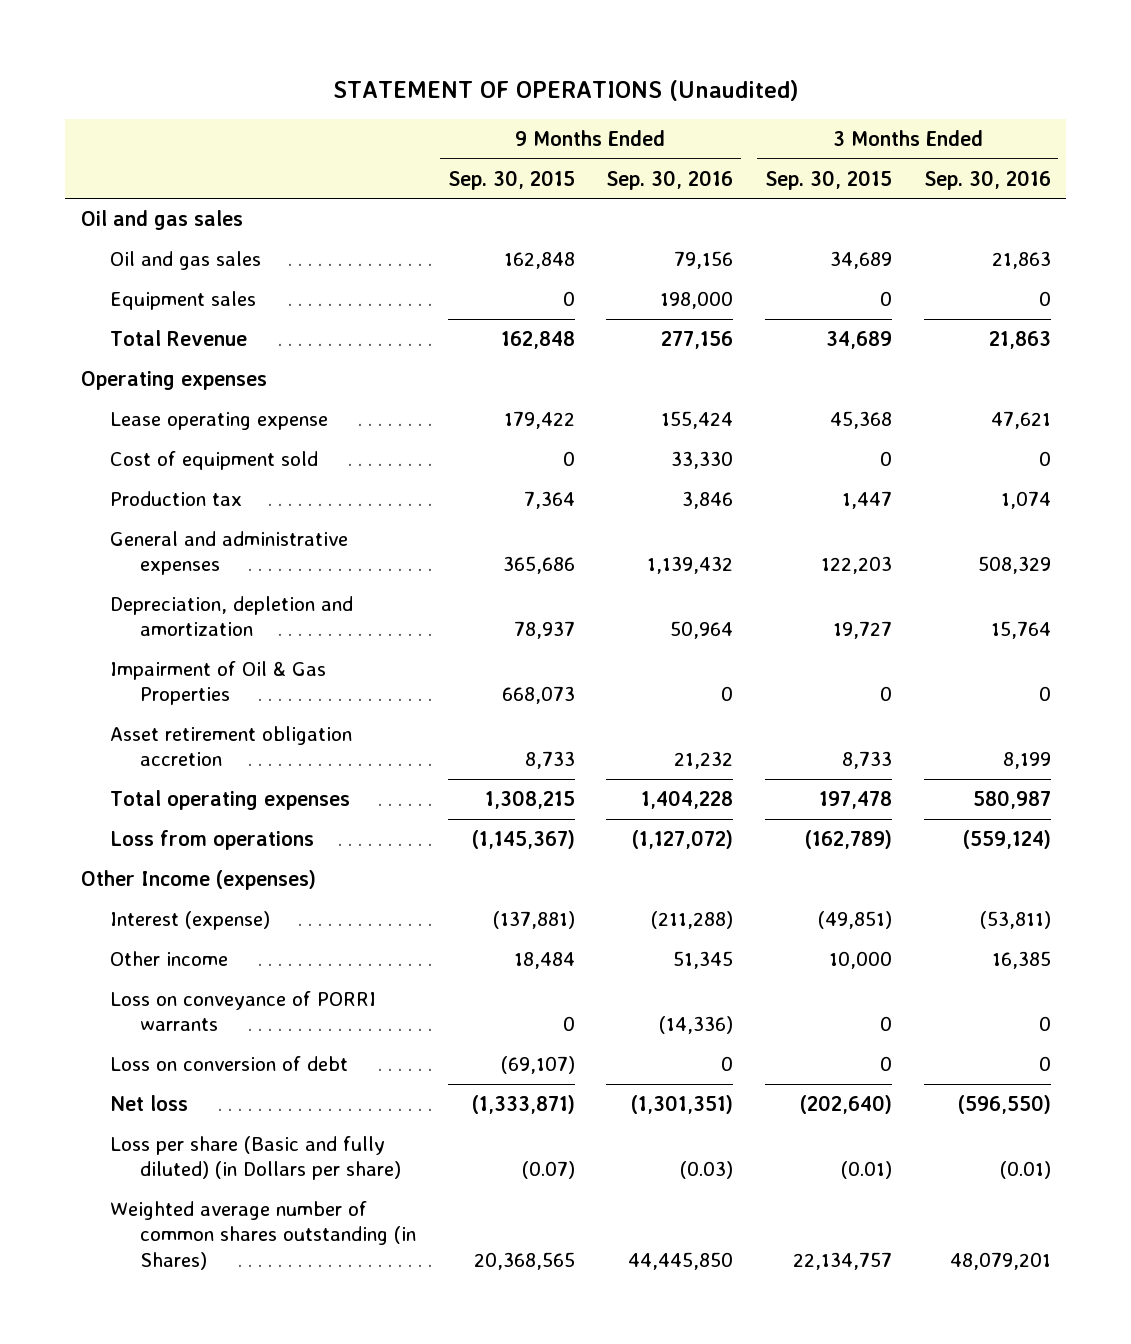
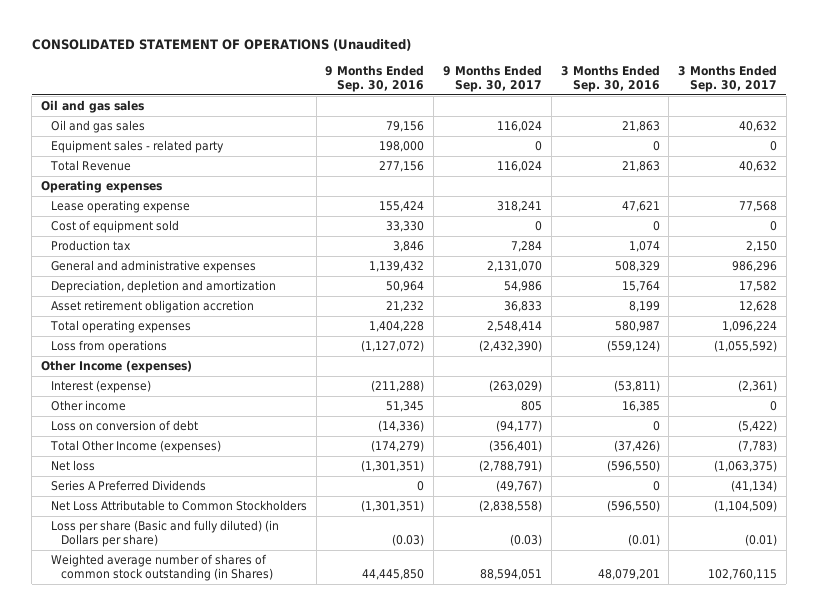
[332,79,799,101] STATEMENT OF OPERATIONS (Unaudited) -> [31,39,411,52] CONSOLIDATED STATEMENT OF OPERATIONS (Unaudited)
[447,169,575,190] Sep. 30, 2015 -> none
[764,169,892,190] Sep. 30, 2015 -> none
none -> [443,64,543,92] 9 Months Ended Sep. 30, 2017
none -> [678,64,778,92] 3 Months Ended Sep. 30, 2017
[110,291,257,311] Equipment sales -> [50,139,224,153] Equipment sales - related party
[110,661,327,706] Impairment of Oil & Gas Properties -> none
[110,1056,349,1072] Loss on conversion of debt -> none
[110,991,377,1032] Loss on conveyance of PORRI warrants -> [50,419,198,431] Loss on conversion of debt
none -> [49,439,221,453] Total Other Income (expenses)
none -> [50,479,206,491] Series A Preferred Dividends
none -> [50,499,307,511] Net Loss Attributable to Common Stockholders
[110,1201,417,1270] Weighted average number of common shares outstanding (in Shares) -> [50,553,273,582] Weighted average number of shares of common stock outstanding (in Shares)

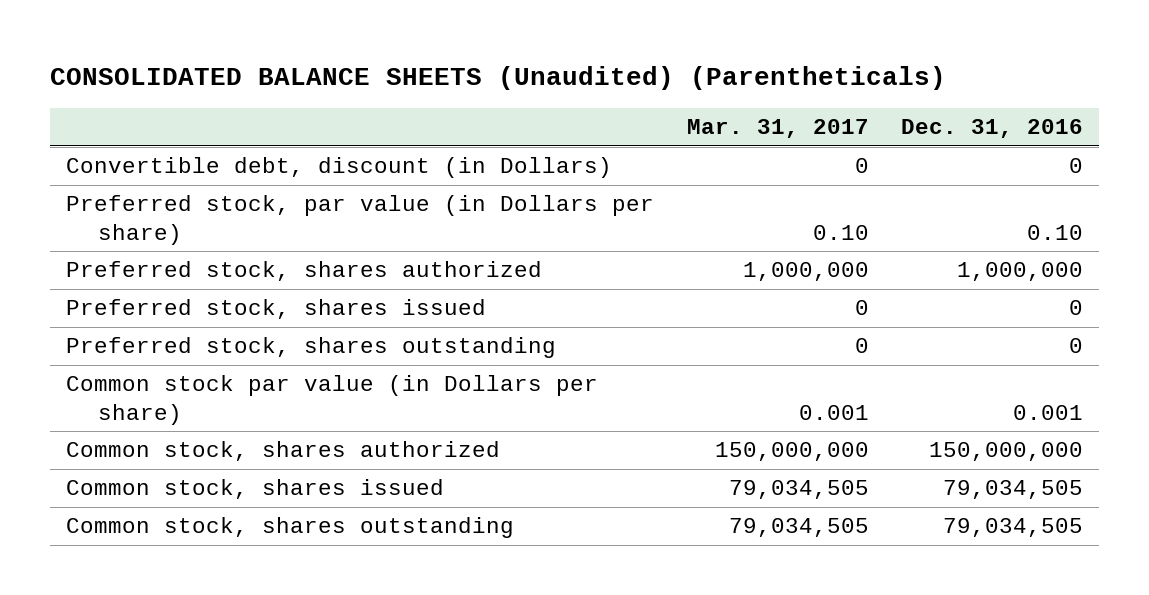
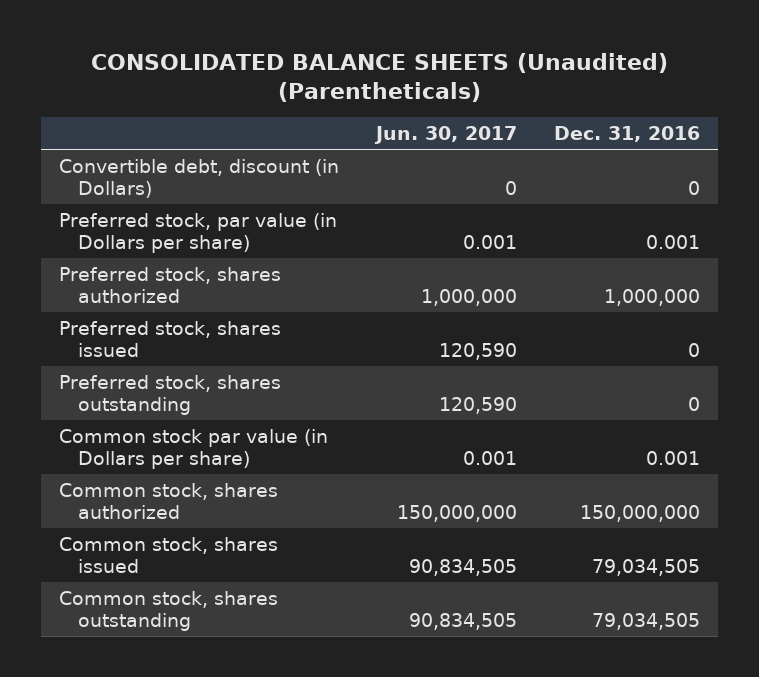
[686,119,869,139] Mar. 31, 2017 -> none
none -> [373,126,517,145] Jun. 30, 2017
[1027,224,1084,240] 0.10 -> [645,234,700,249] 0.001

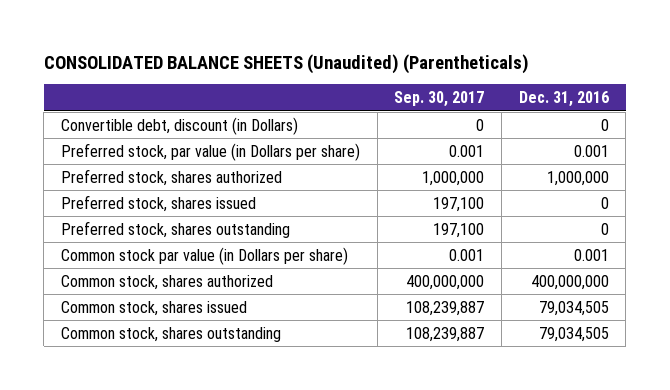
[373,126,517,145] Jun. 30, 2017 -> none
none -> [394,91,485,108] Sep. 30, 2017
[579,504,700,522] 150,000,000 -> [530,274,609,290] 400,000,000

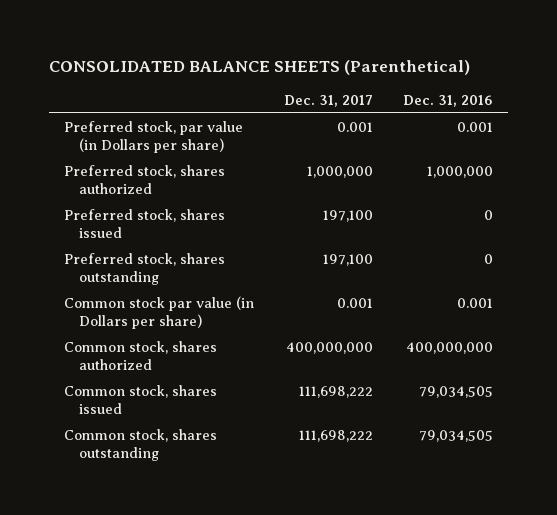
[43,53,529,74] CONSOLIDATED BALANCE SHEETS (Unaudited) (Parentheticals) -> [49,60,471,76] CONSOLIDATED BALANCE SHEETS (Parenthetical)
[394,91,485,108] Sep. 30, 2017 -> none
none -> [283,94,373,107] Dec. 31, 2017
[60,116,298,135] Convertible debt, discount (in Dollars) -> none

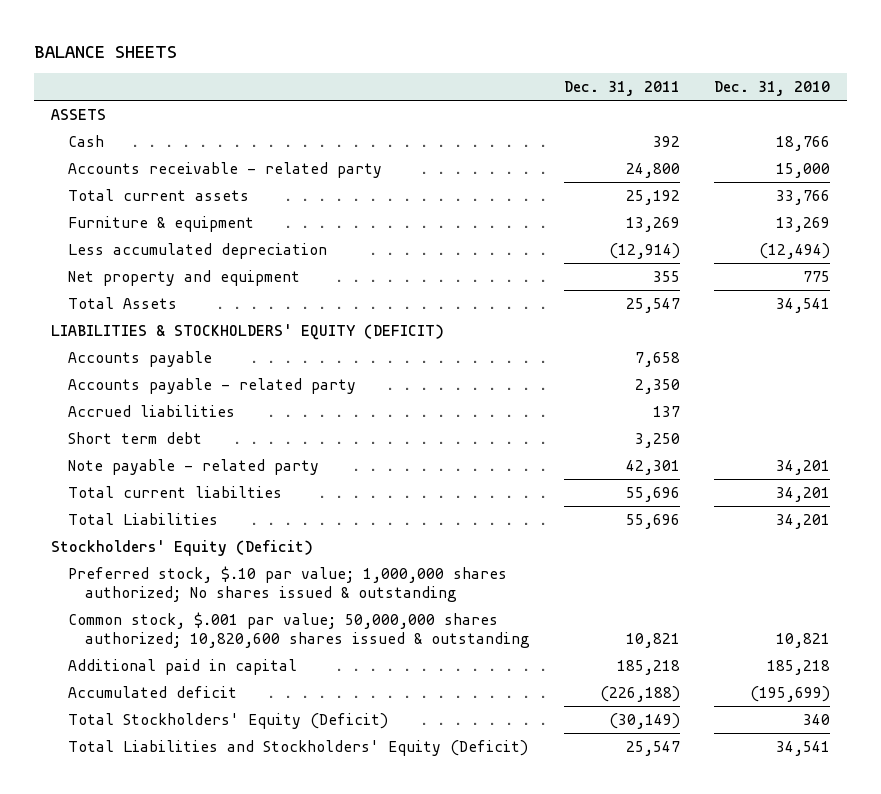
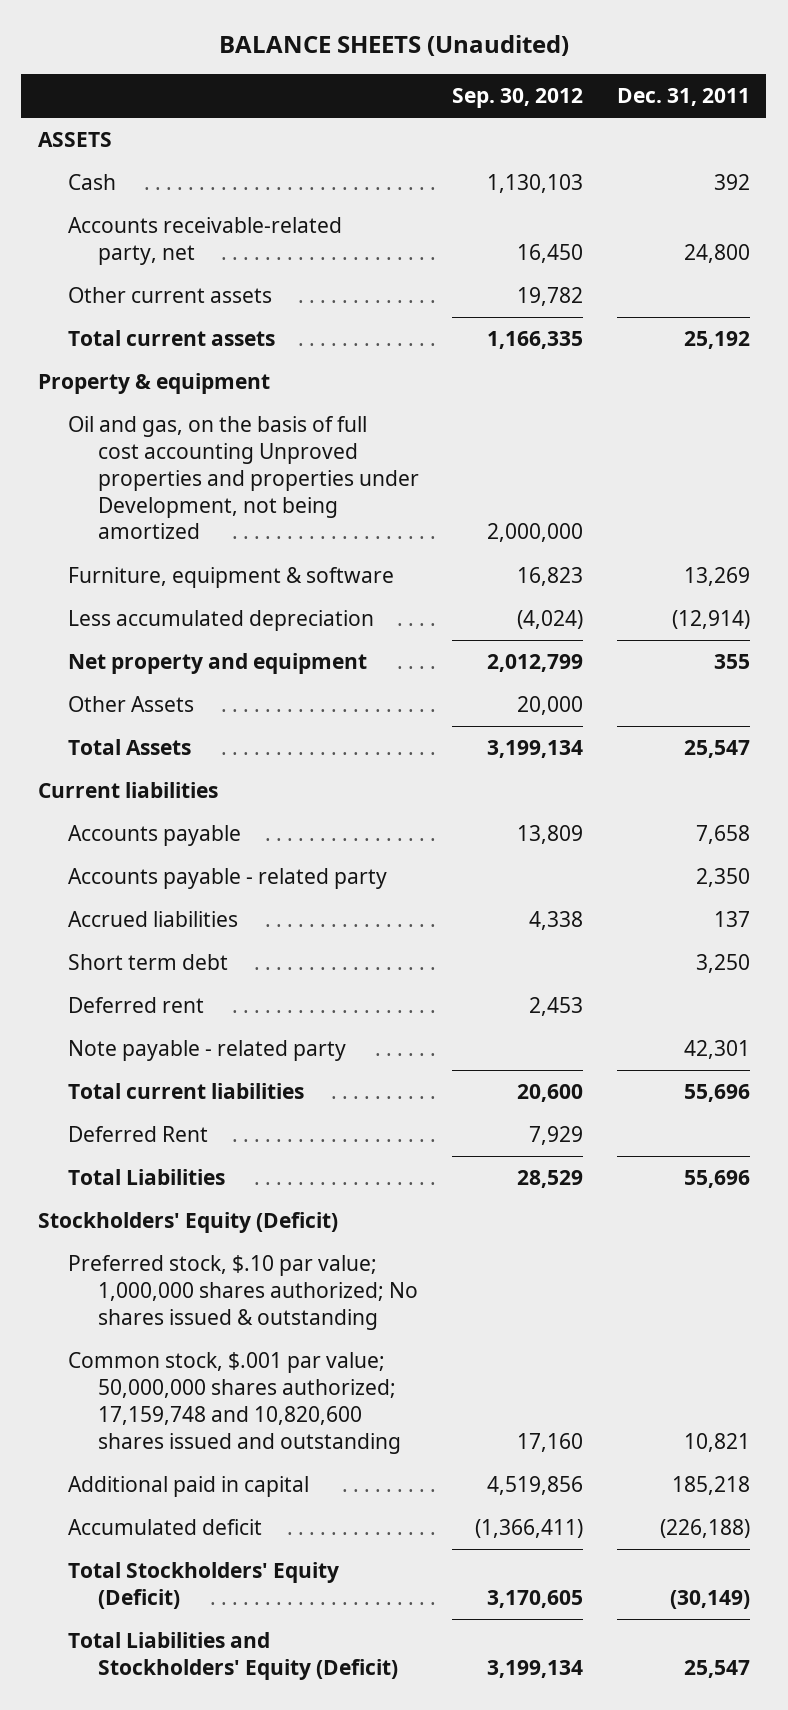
[33,45,177,58] BALANCE SHEETS -> [218,35,569,57] BALANCE SHEETS (Unaudited)
[714,81,831,97] Dec. 31, 2010 -> none
none -> [452,88,584,109] Sep. 30, 2012
[68,161,383,178] Accounts receivable - related party -> [67,216,342,265] Accounts receivable-related party, net
none -> [67,286,272,303] Other current assets
none -> [37,372,270,394] Property & equipment
none -> [67,415,419,540] Oil and gas, on the basis of full cost accounting Unproved properties and properties under Development, not being amortized
[68,215,255,232] Furniture & equipment -> [67,566,394,588] Furniture, equipment & software
none -> [67,695,194,712] Other Assets
[50,323,444,340] LIABILITIES & STOCKHOLDERS' EQUITY (DEFICIT) -> none
none -> [37,781,218,798] Current liabilities
none -> [67,996,204,1013] Deferred rent
[68,485,283,498] Total current liabilties -> [67,1082,304,1099] Total current liabilities
none -> [67,1125,208,1142] Deferred Rent
[68,611,531,649] Common stock, $.001 par value; 50,000,000 shares authorized; 10,820,600 shares issued & outstanding -> [67,1351,401,1454] Common stock, $.001 par value; 50,000,000 shares authorized; 17,159,748 and 10,820,600 shares issued and outstanding

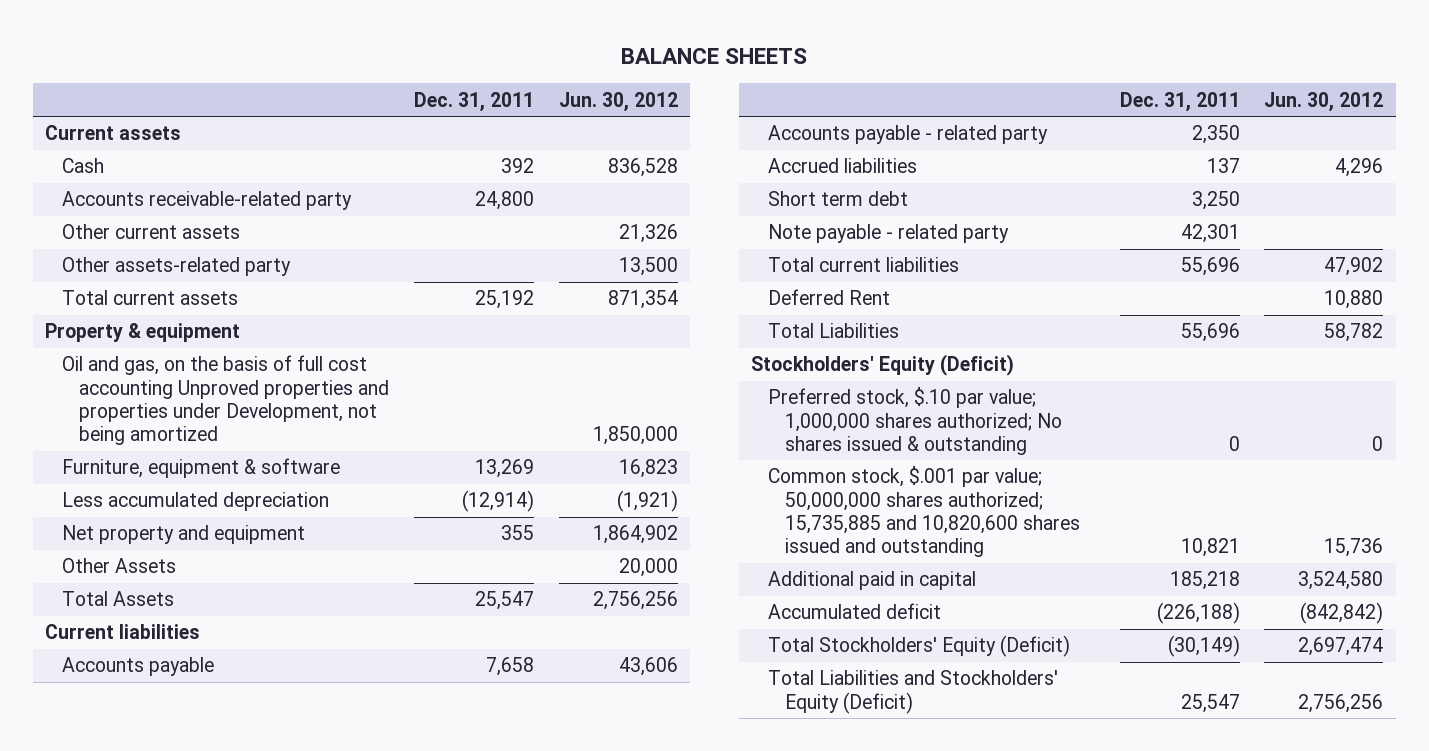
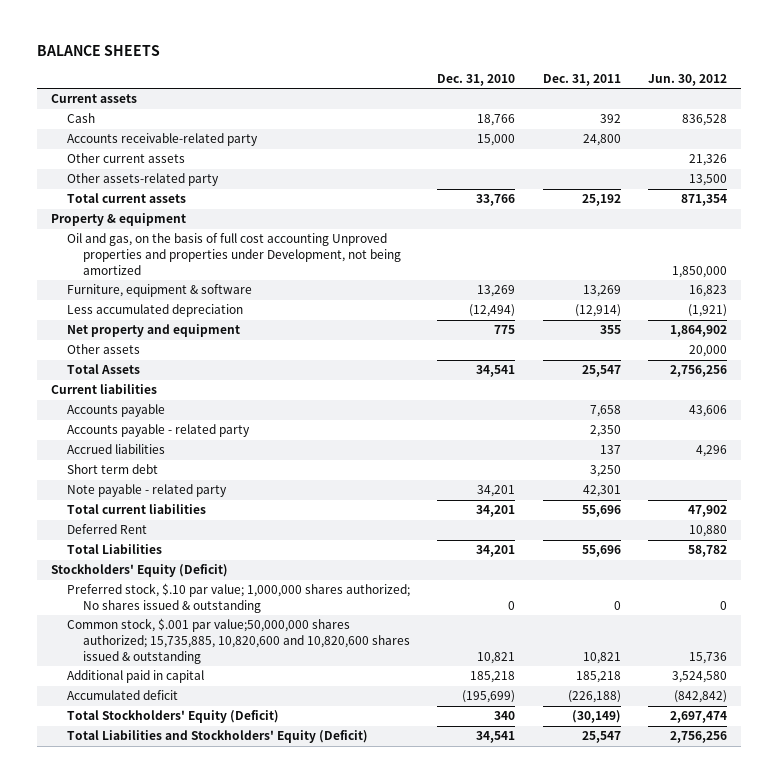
none -> [437,73,516,86] Dec. 31, 2010
[62,558,177,574] Other Assets -> [66,344,140,355] Other assets
[768,466,1081,557] Common stock, $.001 par value; 50,000,000 shares authorized; 15,735,885 and 10,820,600 shares issued and outstanding -> [66,618,410,664] Common stock, $.001 par value;50,000,000 shares authorized; 15,735,885, 10,820,600 and 10,820,600 shares issued & outstanding

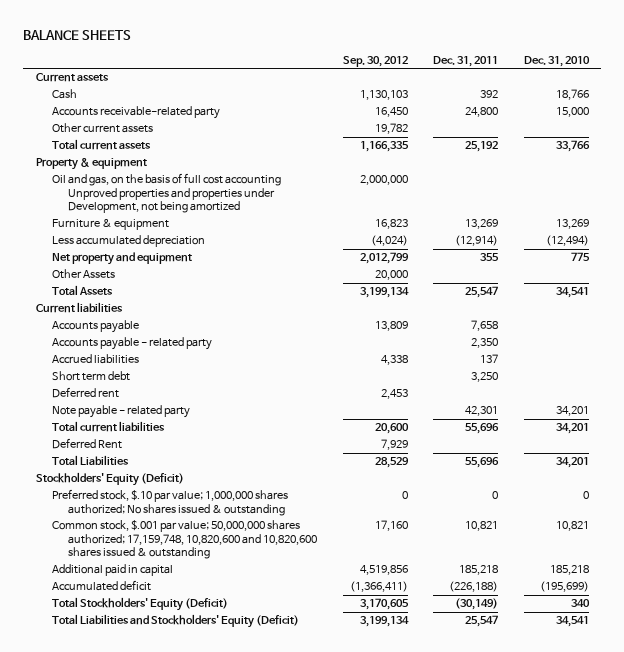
[647,73,727,86] Jun. 30, 2012 -> none
none -> [342,55,408,67] Sep. 30, 2012
[66,173,219,187] Other assets-related party -> none
[66,284,252,298] Furniture, equipment & software -> [52,219,170,231] Furniture & equipment
[66,344,140,355] Other assets -> [52,269,116,280] Other Assets
none -> [52,387,120,399] Deferred rent
[66,618,410,664] Common stock, $.001 par value;50,000,000 shares authorized; 15,735,885, 10,820,600 and 10,820,600 shares issued & outstanding -> [52,520,318,560] Common stock, $.001 par value; 50,000,000 shares authorized; 17,159,748, 10,820,600 and 10,820,600 shares issued & outstanding

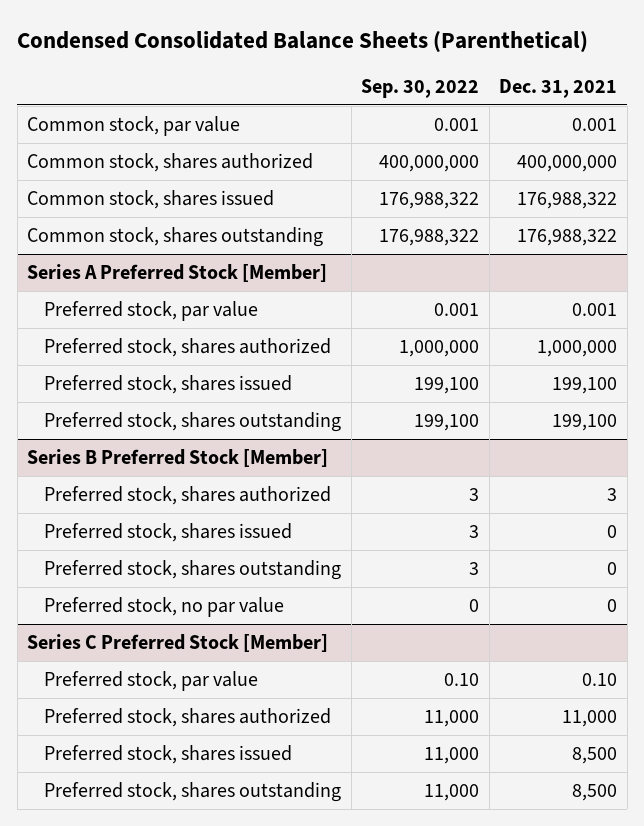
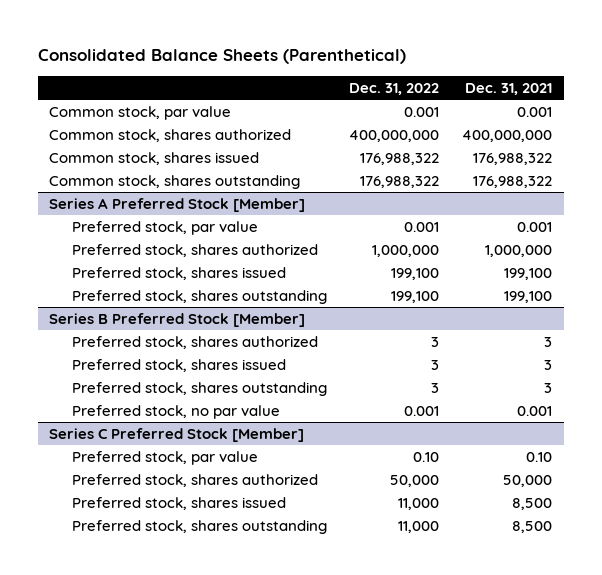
[17,30,589,53] Condensed Consolidated Balance Sheets (Parenthetical) -> [37,49,406,65] Consolidated Balance Sheets (Parenthetical)
[361,78,480,98] Sep. 30, 2022 -> none
none -> [349,82,440,95] Dec. 31, 2022
[607,524,618,538] 0 -> [544,359,553,370] 3
[607,561,618,575] 0 -> [544,382,553,393] 3
[607,598,618,612] 0 -> [517,405,553,416] 0.001
[562,709,618,727] 11,000 -> [503,474,553,487] 50,000

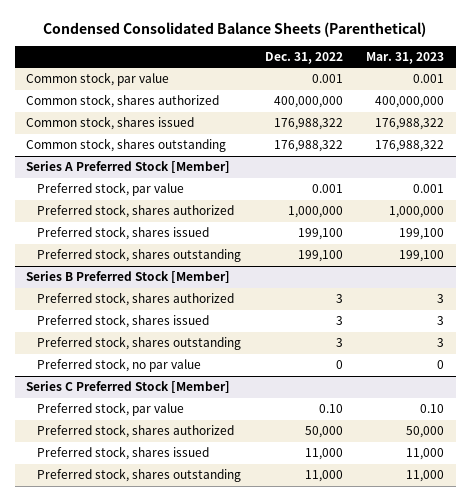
[37,49,406,65] Consolidated Balance Sheets (Parenthetical) -> [43,21,427,37] Condensed Consolidated Balance Sheets (Parenthetical)
[465,82,553,95] Dec. 31, 2021 -> none
none -> [366,52,445,65] Mar. 31, 2023
[404,405,440,416] 0.001 -> [335,360,343,370] 0

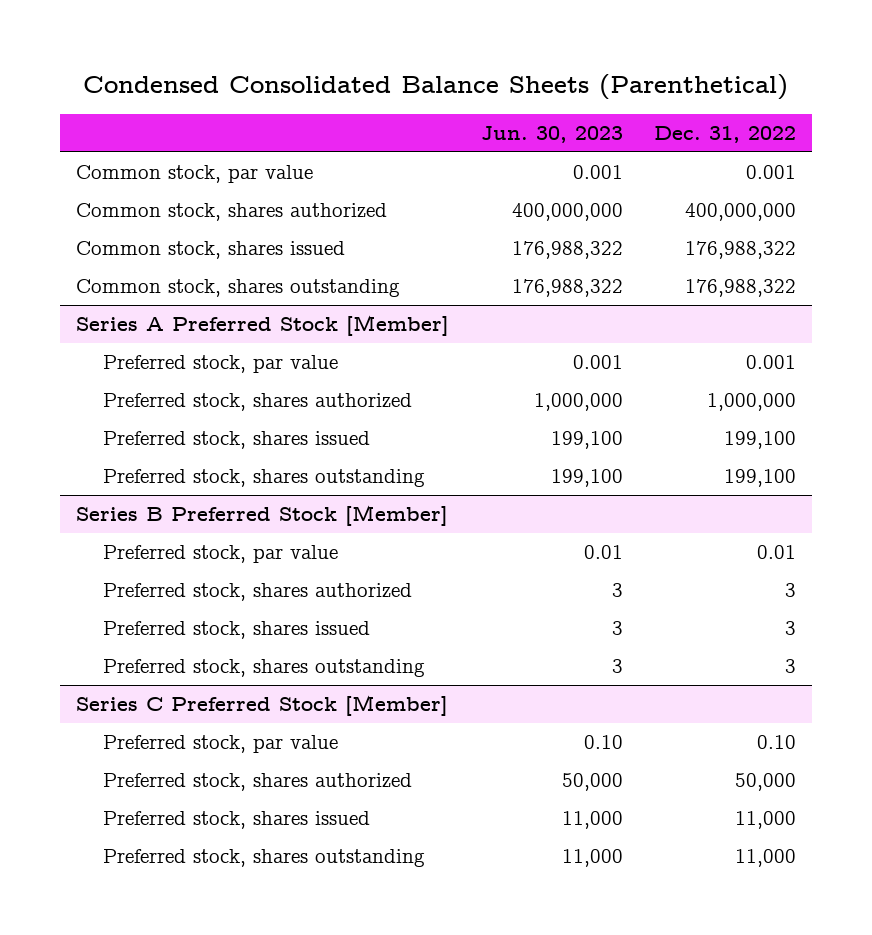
[366,52,445,65] Mar. 31, 2023 -> none
none -> [480,126,623,144] Jun. 30, 2023
none -> [102,545,338,564] Preferred stock, par value
[37,358,202,373] Preferred stock, no par value -> none

